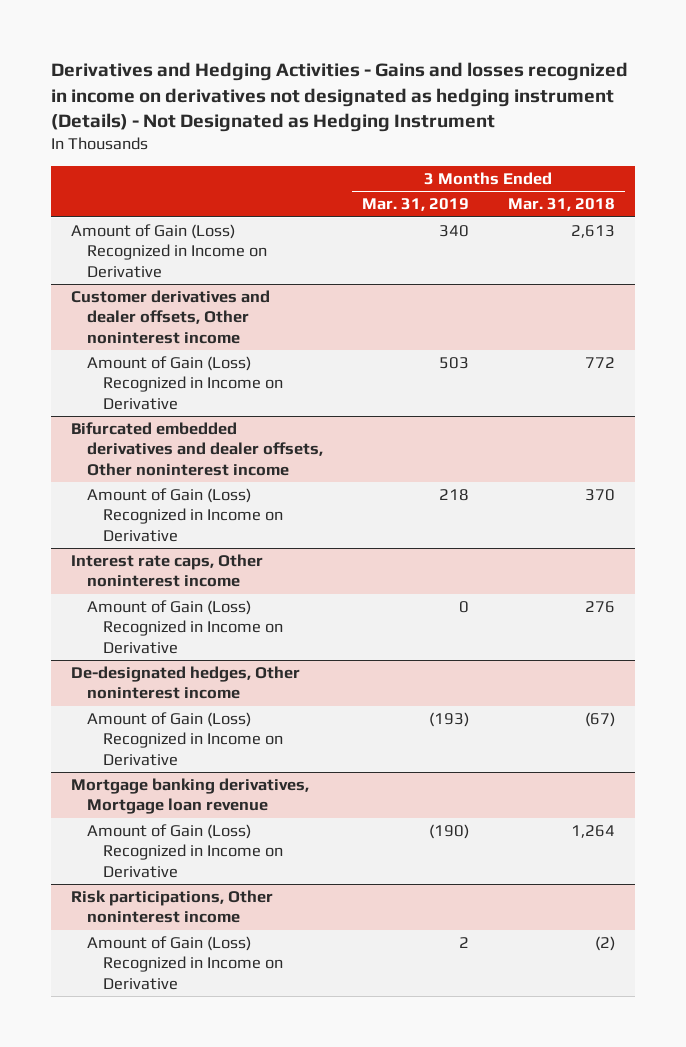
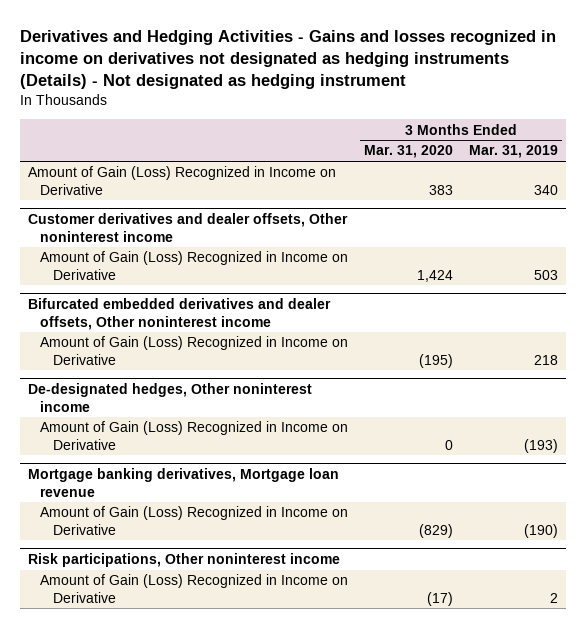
[51,62,629,133] Derivatives and Hedging Activities - Gains and losses recognized in income on derivatives not designated as hedging instrument (Details) - Not Designated as Hedging Instrument -> [19,29,556,89] Derivatives and Hedging Activities - Gains and losses recognized in income on derivatives not designated as hedging instruments (Details) - Not designated as hedging instrument
[508,198,616,212] Mar. 31, 2018 -> none
none -> [364,145,454,159] Mar. 31, 2020
[70,554,263,588] Interest rate caps, Other noninterest income -> none
[86,600,284,654] Amount of Gain (Loss) Recognized in Income on Derivative -> none

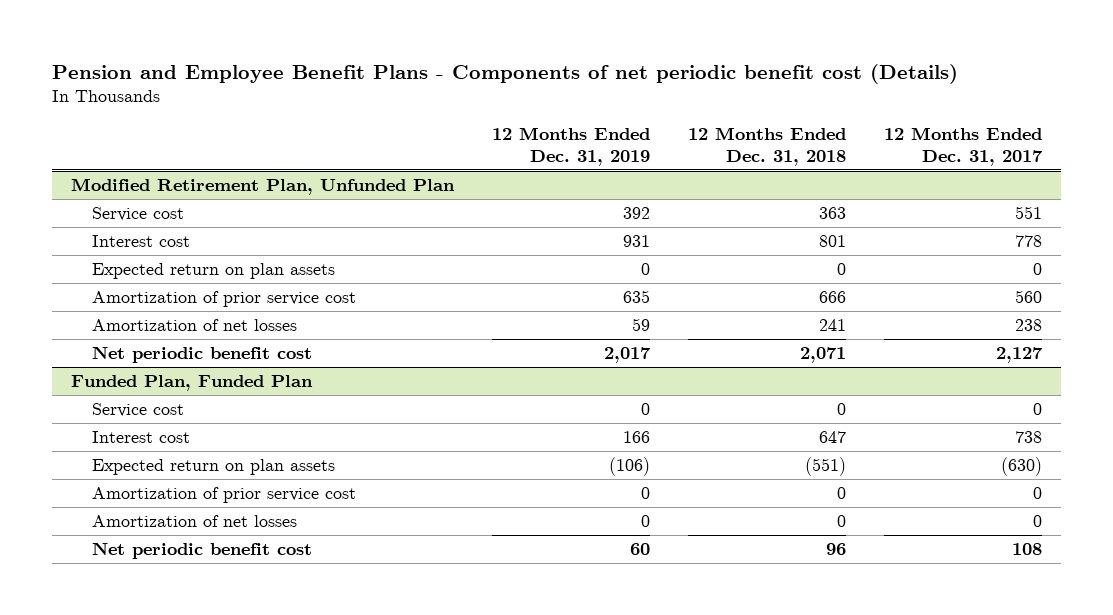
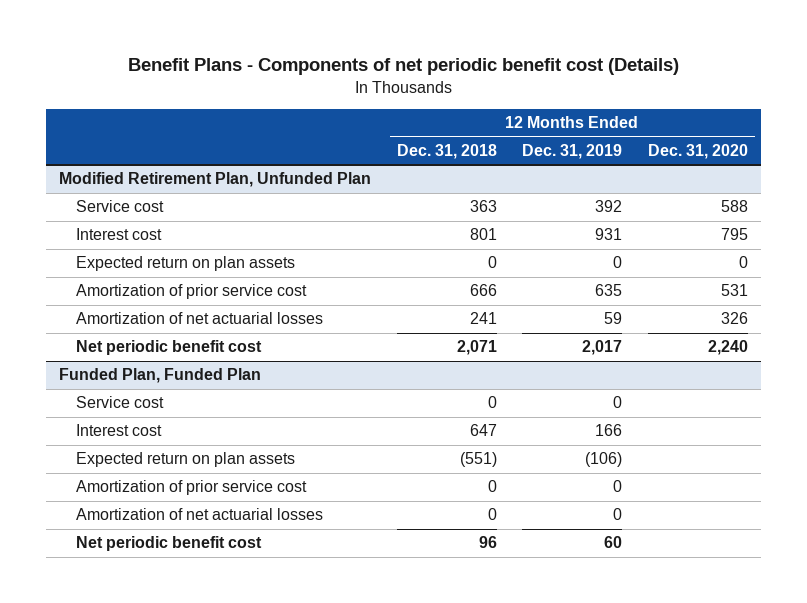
[51,63,958,84] Pension and Employee Benefit Plans - Components of net periodic benefit cost (Details) -> [127,57,679,75] Benefit Plans - Components of net periodic benefit cost (Details)
[884,126,1044,166] 12 Months Ended Dec. 31, 2017 -> none
none -> [648,143,749,159] Dec. 31, 2020
[92,319,298,332] Amortization of net losses -> [75,312,323,325] Amortization of net actuarial losses
[92,515,298,528] Amortization of net losses -> [75,508,323,521] Amortization of net actuarial losses

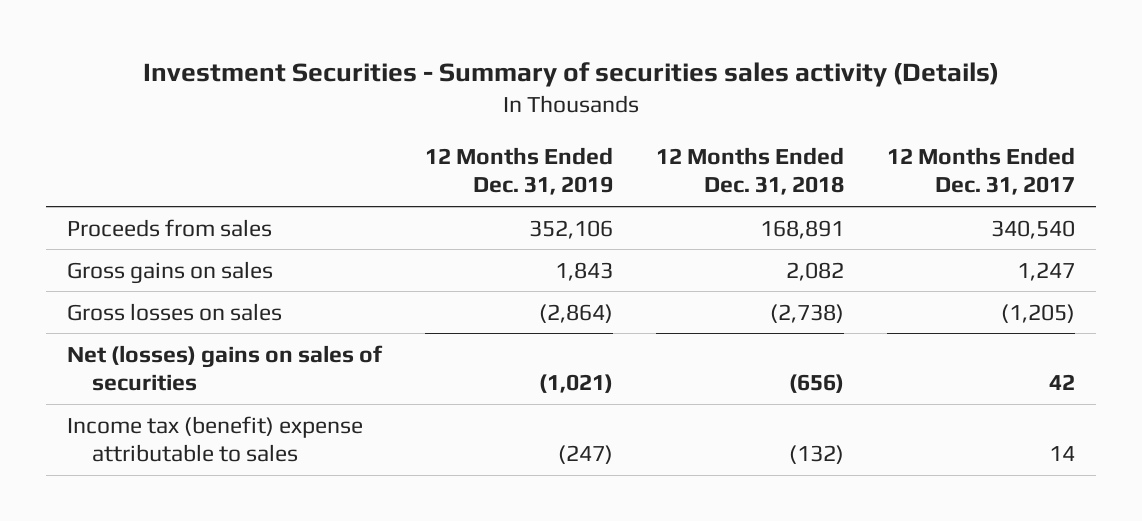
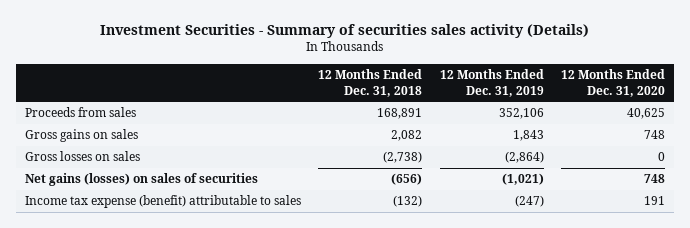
[886,146,1075,196] 12 Months Ended Dec. 31, 2017 -> none
none -> [561,69,666,97] 12 Months Ended Dec. 31, 2020
[67,344,384,392] Net (losses) gains on sales of securities -> [24,173,258,187] Net gains (losses) on sales of securities
[67,415,364,463] Income tax (benefit) expense attributable to sales -> [24,195,301,209] Income tax expense (benefit) attributable to sales

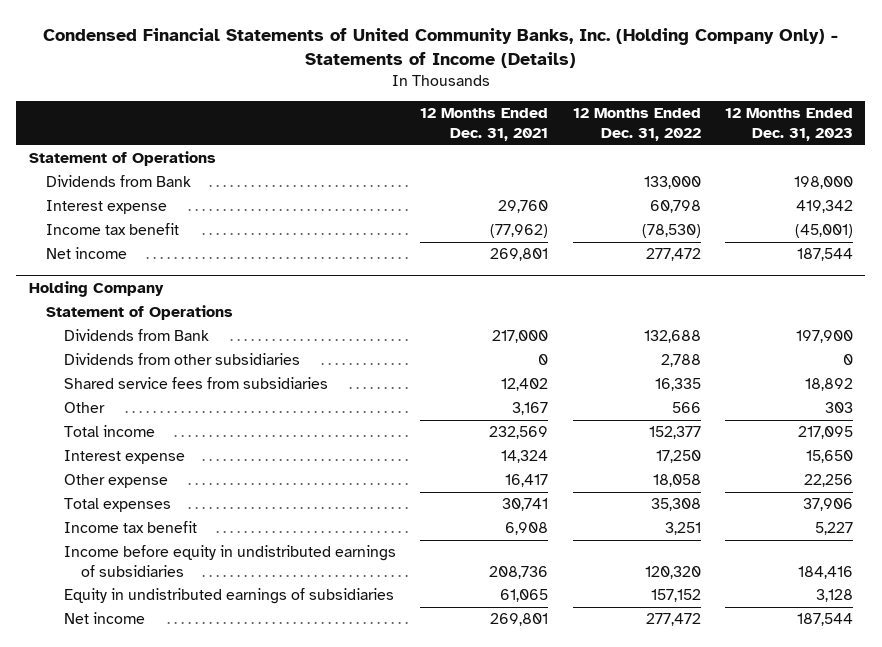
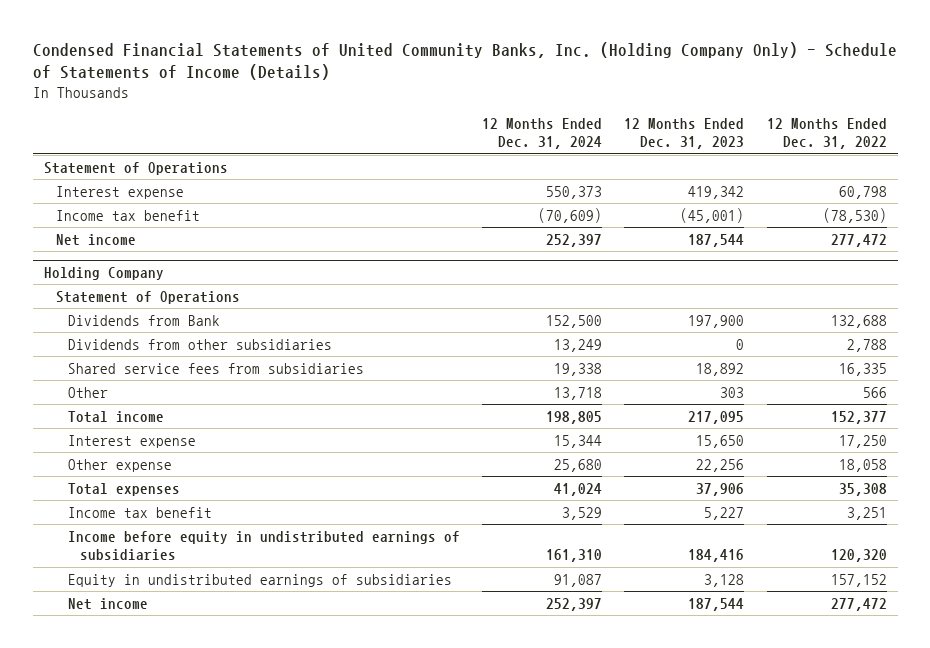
[42,27,838,68] Condensed Financial Statements of United Community Banks, Inc. (Holding Company Only) - Statements of Income (Details) -> [32,41,897,81] Condensed Financial Statements of United Community Banks, Inc. (Holding Company Only) - Schedule of Statements of Income (Details)
[420,108,549,142] 12 Months Ended Dec. 31, 2021 -> none
none -> [482,117,603,150] 12 Months Ended Dec. 31, 2024
[46,175,192,188] Dividends from Bank -> none

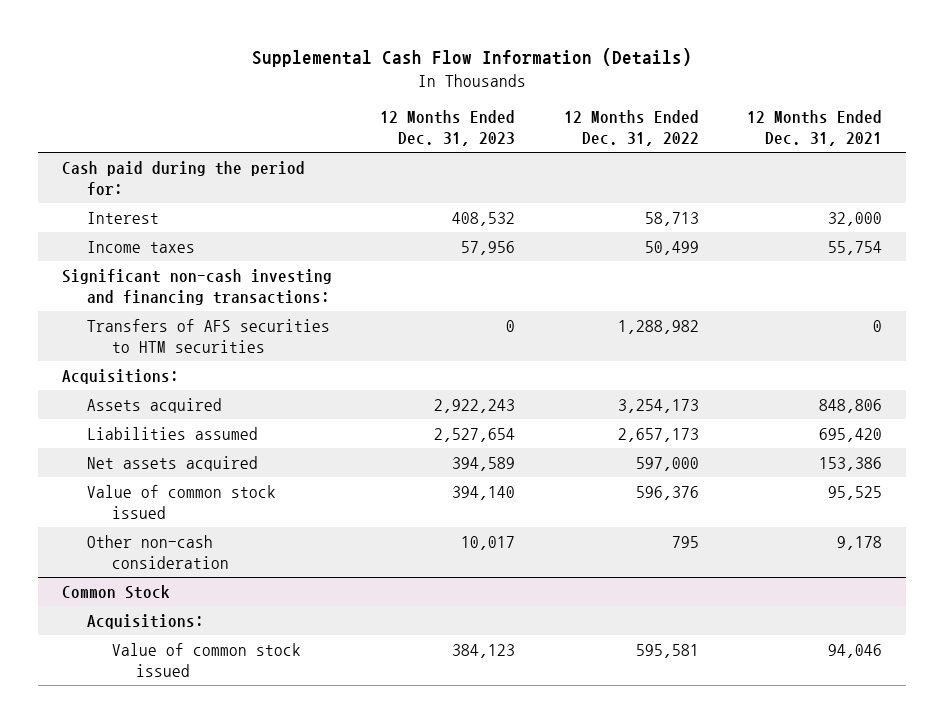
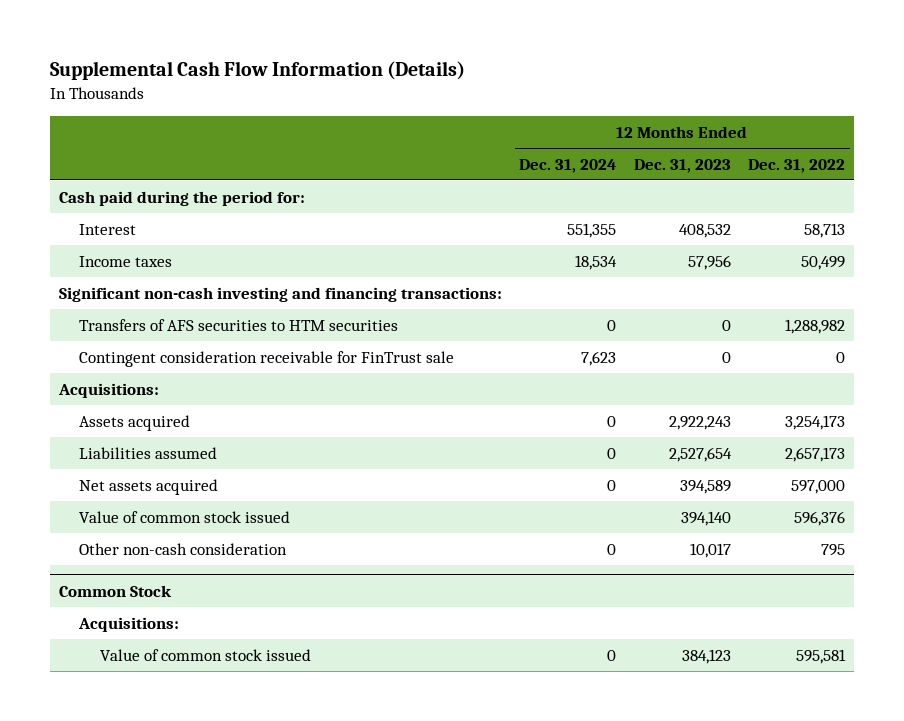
[746,109,882,146] 12 Months Ended Dec. 31, 2021 -> none
none -> [519,158,617,173] Dec. 31, 2024
none -> [79,350,455,367] Contingent consideration receivable for FinTrust sale

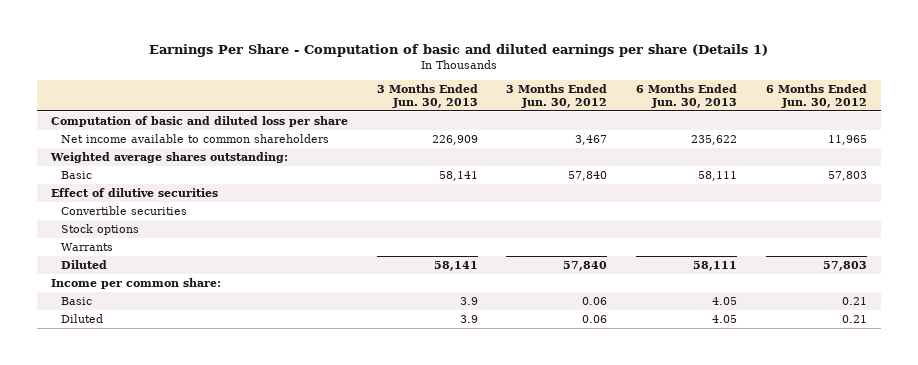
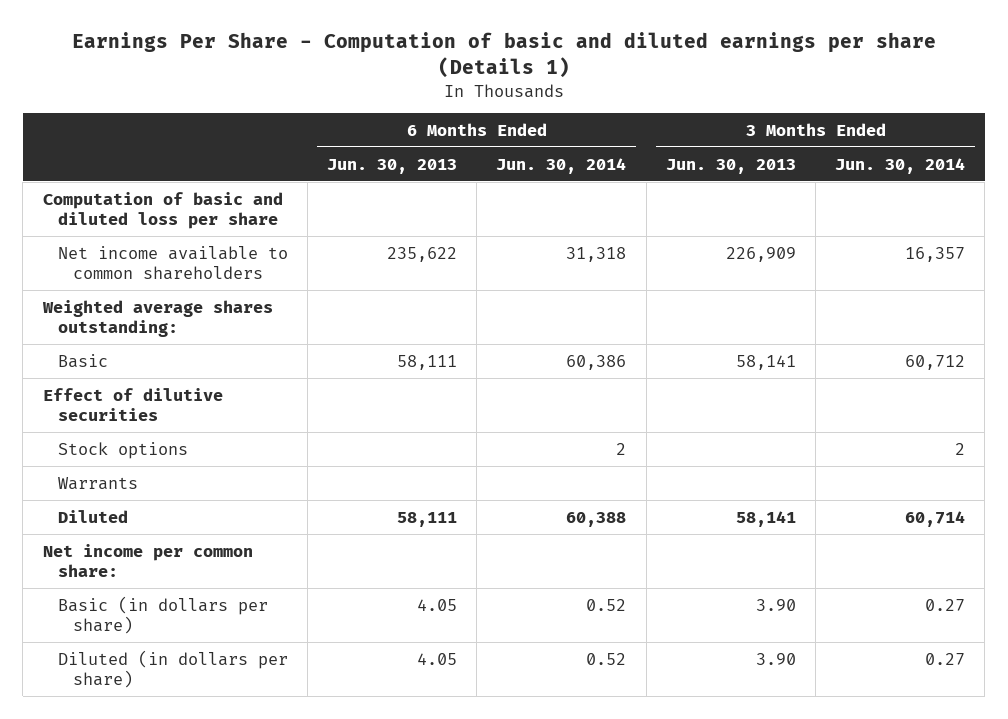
[506,83,608,108] 3 Months Ended Jun. 30, 2012 -> none
[765,83,867,108] 6 Months Ended Jun. 30, 2012 -> none
none -> [496,157,627,174] Jun. 30, 2014
none -> [835,157,966,174] Jun. 30, 2014
[60,206,187,216] Convertible securities -> none
[50,278,221,290] Income per common share: -> [42,543,253,578] Net income per common share:
[60,297,92,306] Basic -> [57,595,268,635] Basic (in dollars per share)
[459,297,478,306] 3.9 -> [755,598,796,611] 3.90
[60,314,103,324] Diluted -> [57,649,288,689] Diluted (in dollars per share)
[459,315,478,324] 3.9 -> [755,652,796,665] 3.90

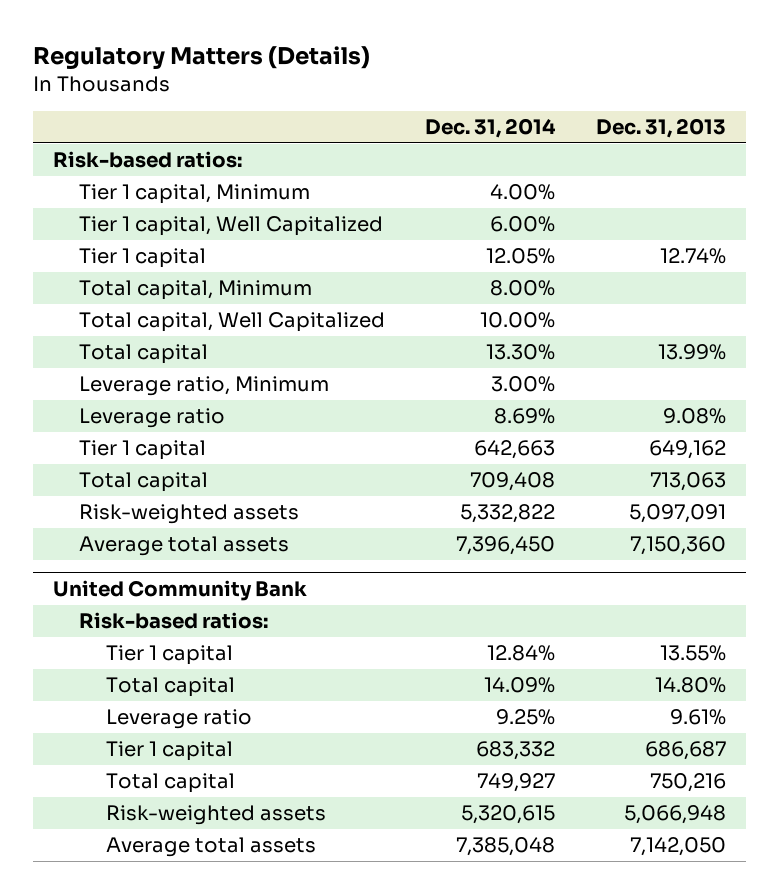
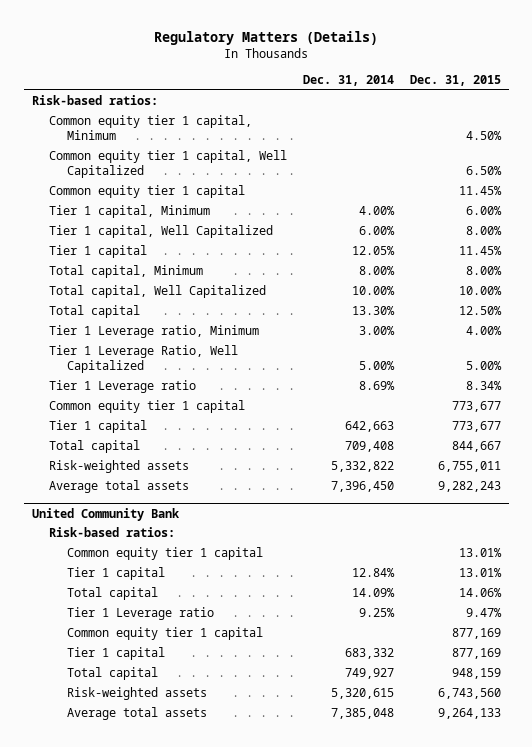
[595,118,726,139] Dec. 31, 2013 -> none
none -> [409,75,501,87] Dec. 31, 2015
none -> [49,115,253,140] Common equity tier 1 capital, Minimum
none -> [49,150,288,178] Common equity tier 1 capital, Well Capitalized
none -> [49,185,246,199] Common equity tier 1 capital
[79,376,330,397] Leverage ratio, Minimum -> [49,325,260,339] Tier 1 Leverage ratio, Minimum
none -> [49,345,239,373] Tier 1 Leverage Ratio, Well Capitalized
[79,408,226,429] Leverage ratio -> [49,380,197,394] Tier 1 Leverage ratio
none -> [49,400,246,414] Common equity tier 1 capital
none -> [67,547,264,561] Common equity tier 1 capital
[105,709,252,730] Leverage ratio -> [67,607,215,621] Tier 1 Leverage ratio
none -> [67,627,264,641] Common equity tier 1 capital

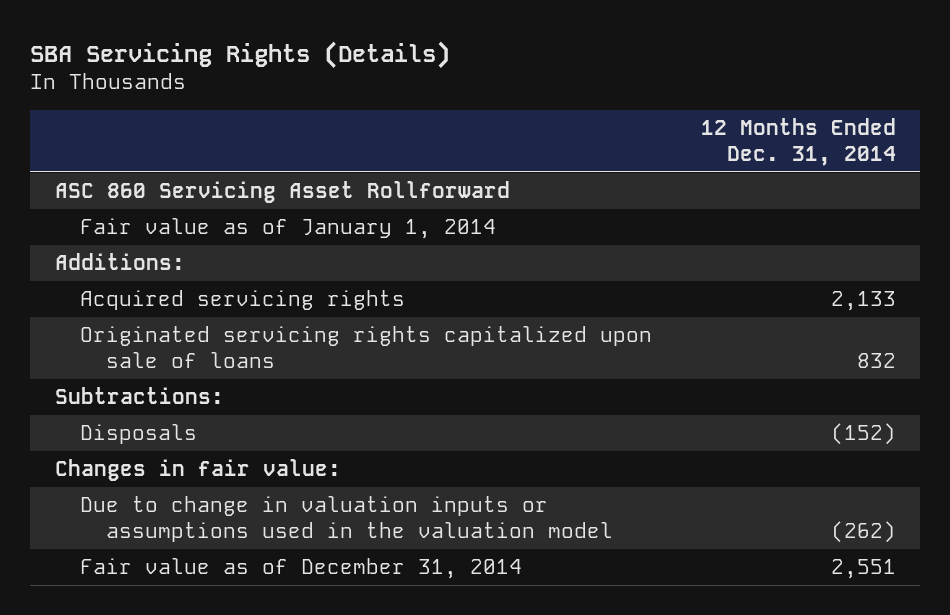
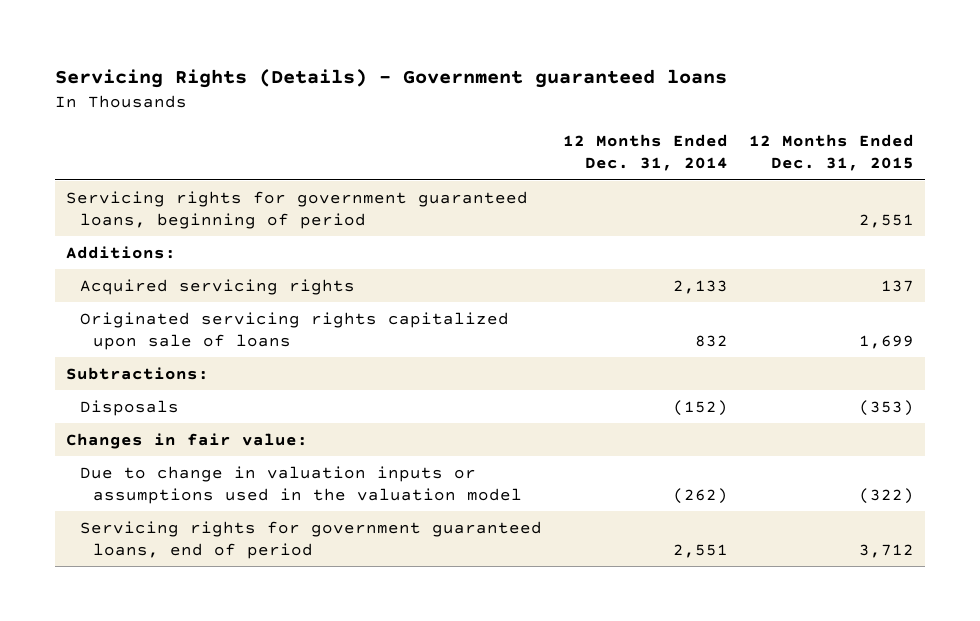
[30,41,451,70] SBA Servicing Rights (Details) -> [55,68,728,88] Servicing Rights (Details) - Government guaranteed loans
none -> [749,134,915,172] 12 Months Ended Dec. 31, 2015
[54,181,510,204] ASC 860 Servicing Asset Rollforward -> none
[80,218,497,240] Fair value as of January 1, 2014 -> [65,190,528,230] Servicing rights for government guaranteed loans, beginning of period
[80,558,523,580] Fair value as of December 31, 2014 -> [79,520,542,560] Servicing rights for government guaranteed loans, end of period

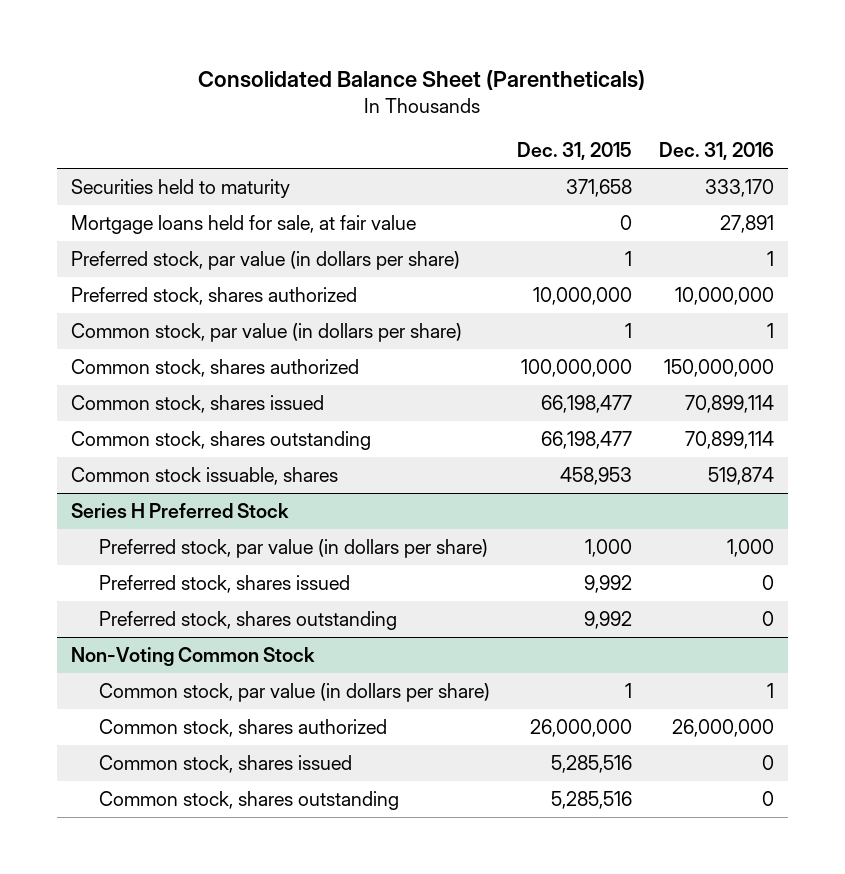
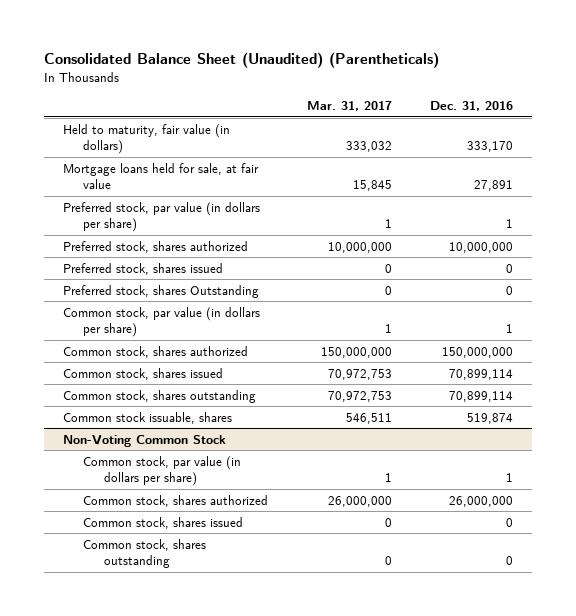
[198,69,646,90] Consolidated Balance Sheet (Parentheticals) -> [44,52,440,69] Consolidated Balance Sheet (Unaudited) (Parentheticals)
[516,142,632,161] Dec. 31, 2015 -> none
none -> [306,101,392,112] Mar. 31, 2017
[70,179,290,199] Securities held to maturity -> [63,123,231,155] Held to maturity, fair value (in dollars)
none -> [63,262,224,275] Preferred stock, shares issued
none -> [63,284,260,298] Preferred stock, shares Outstanding
[70,503,289,519] Series H Preferred Stock -> none
[98,539,488,559] Preferred stock, par value (in dollars per share) -> none
[98,575,350,594] Preferred stock, shares issued -> none
[98,611,397,631] Preferred stock, shares outstanding -> none

